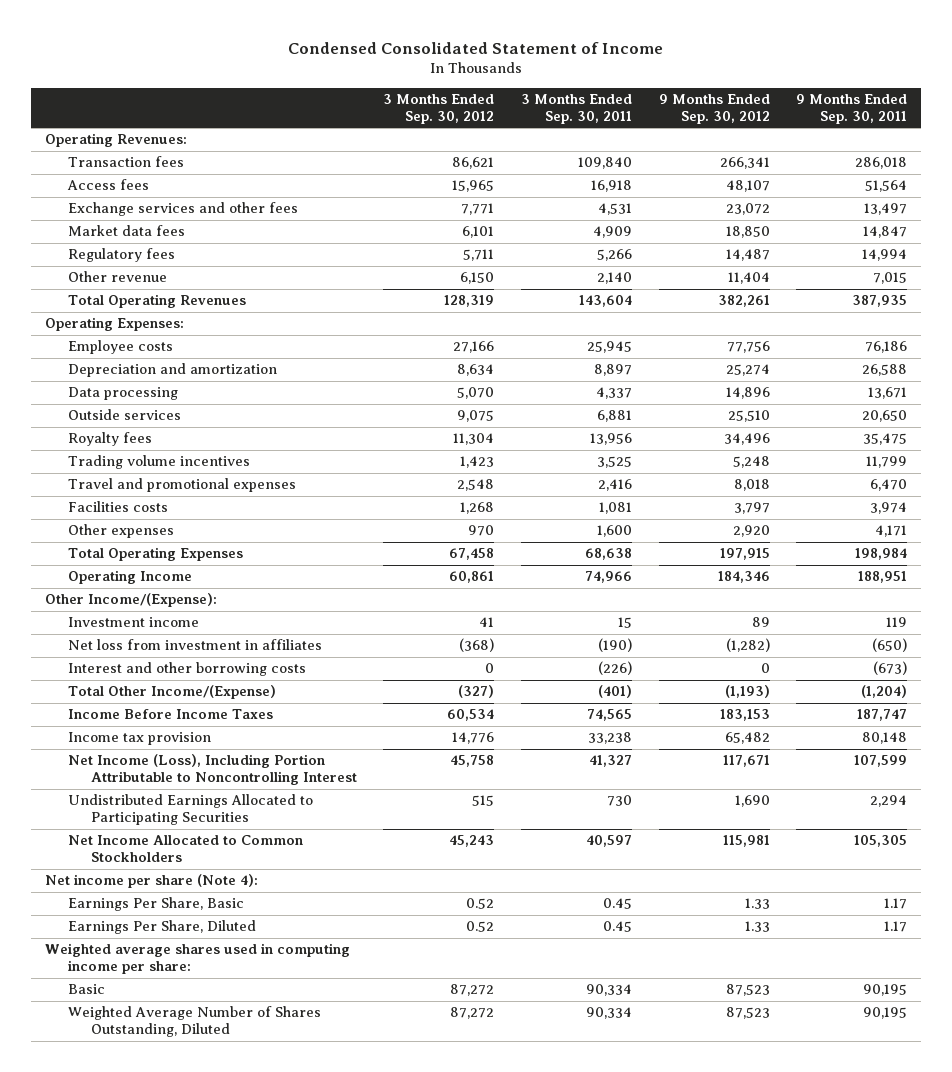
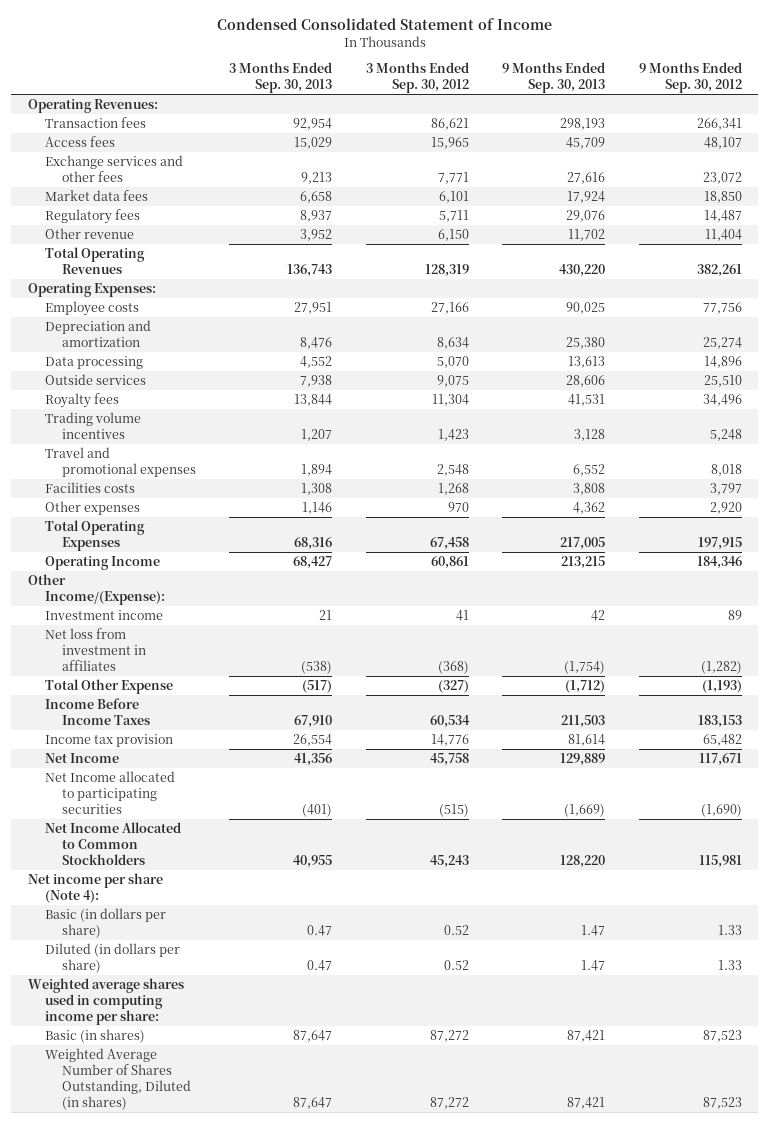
[521,94,633,125] 3 Months Ended Sep. 30, 2011 -> none
[796,94,908,125] 9 Months Ended Sep. 30, 2011 -> none
none -> [229,62,333,94] 3 Months Ended Sep. 30, 2013
none -> [502,62,606,94] 9 Months Ended Sep. 30, 2013
[67,662,306,677] Interest and other borrowing costs -> none
[67,685,276,700] Total Other Income/(Expense) -> [44,678,173,694] Total Other Expense
[67,754,357,786] Net Income (Loss), Including Portion Attributable to Noncontrolling Interest -> [44,752,119,763] Net Income
[67,794,313,826] Undistributed Earnings Allocated to Participating Securities -> [44,770,175,814] Net Income allocated to participating securities
[472,795,495,807] 515 -> [438,803,469,817] (515)
[734,795,770,808] 1,690 -> [700,803,742,817] (1,690)
[67,897,244,912] Earnings Per Share, Basic -> [44,907,166,938] Basic (in dollars per share)
[67,920,256,935] Earnings Per Share, Diluted -> [44,942,180,973] Diluted (in dollars per share)
[67,984,105,995] Basic -> [44,1028,145,1043] Basic (in shares)
[67,1006,321,1038] Weighted Average Number of Shares Outstanding, Diluted -> [44,1047,191,1110] Weighted Average Number of Shares Outstanding, Diluted (in shares)

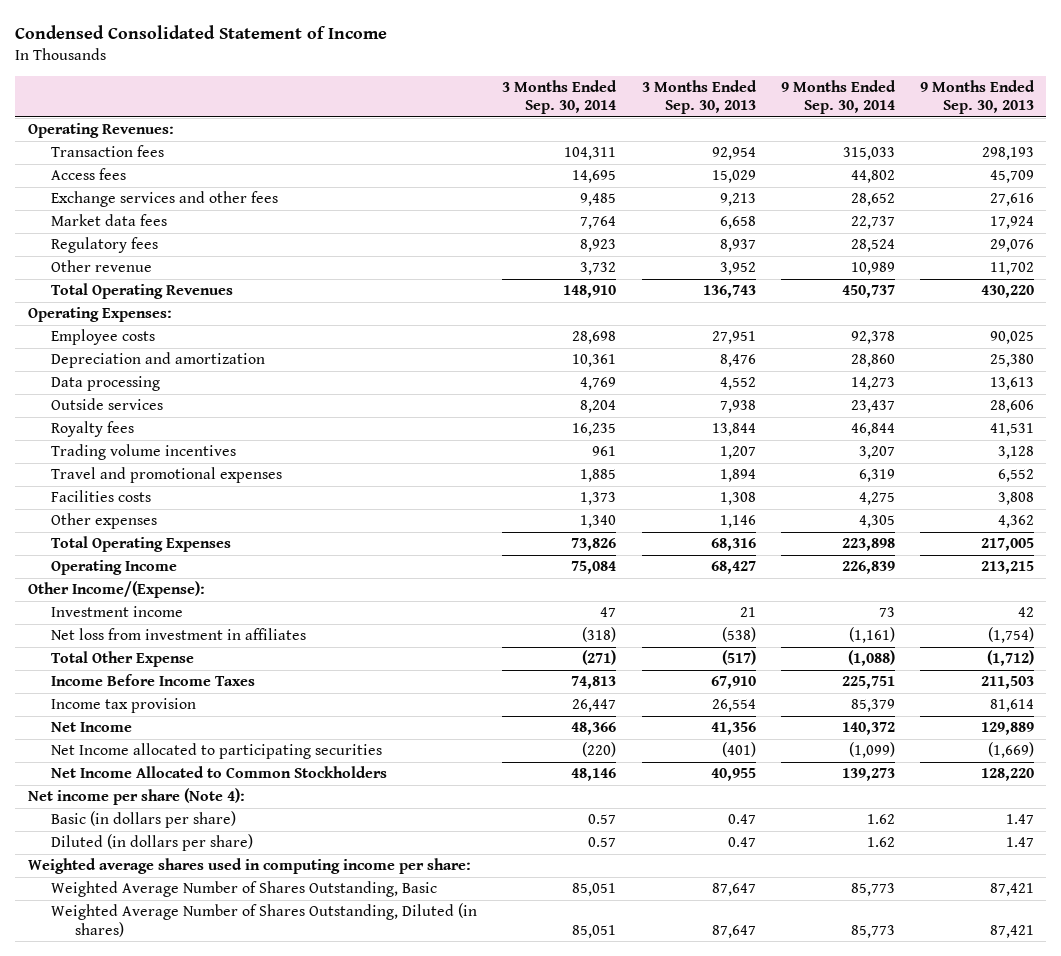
[365,62,469,94] 3 Months Ended Sep. 30, 2012 -> none
[638,62,742,94] 9 Months Ended Sep. 30, 2012 -> none
none -> [502,79,618,115] 3 Months Ended Sep. 30, 2014
none -> [780,79,896,115] 9 Months Ended Sep. 30, 2014
[44,1028,145,1043] Basic (in shares) -> [51,881,438,898] Weighted Average Number of Shares Outstanding, Basic

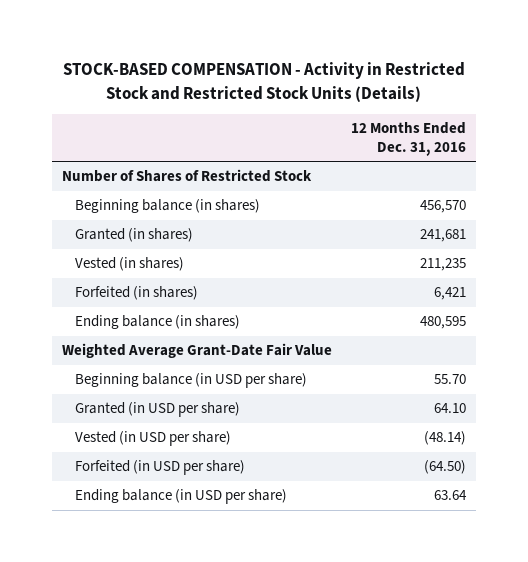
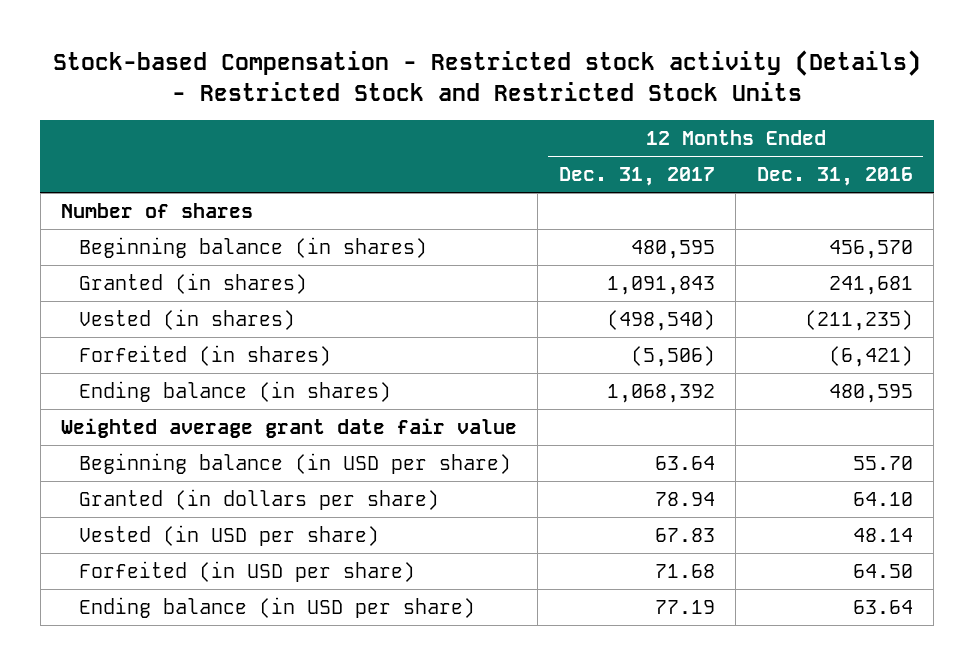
[62,62,465,102] STOCK-BASED COMPENSATION - Activity in Restricted Stock and Restricted Stock Units (Details) -> [52,50,921,101] Stock-based Compensation - Restricted stock activity (Details) - Restricted Stock and Restricted Stock Units
none -> [558,167,715,187] Dec. 31, 2017
[61,169,312,183] Number of Shares of Restricted Stock -> [61,202,254,218] Number of shares
[420,258,467,272] 211,235 -> [804,309,913,331] (211,235)
[434,287,467,301] 6,421 -> [828,345,913,367] (6,421)
[61,343,332,359] Weighted Average Grant-Date Fair Value -> [61,417,518,438] Weighted average grant date fair value
[74,402,240,418] Granted (in USD per share) -> [79,488,440,510] Granted (in dollars per share)
[424,431,467,446] (48.14) -> [852,527,913,542] 48.14
[424,460,467,475] (64.50) -> [852,563,913,578] 64.50

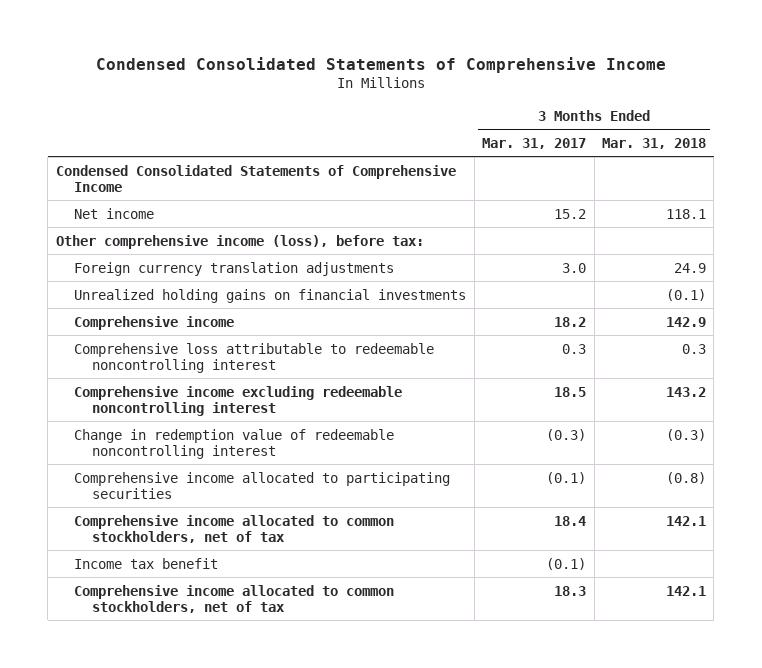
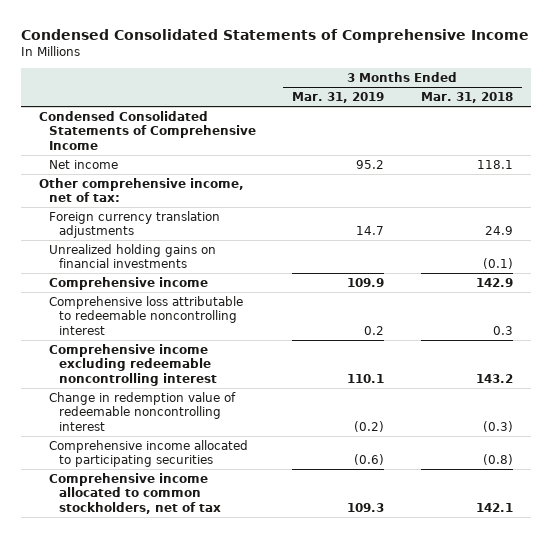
[482,137,587,149] Mar. 31, 2017 -> none
none -> [292,92,385,104] Mar. 31, 2019
[55,234,424,249] Other comprehensive income (loss), before tax: -> [39,177,245,203] Other comprehensive income, net of tax:
[74,557,219,569] Income tax benefit -> none
[74,584,395,613] Comprehensive income allocated to common stockholders, net of tax -> none

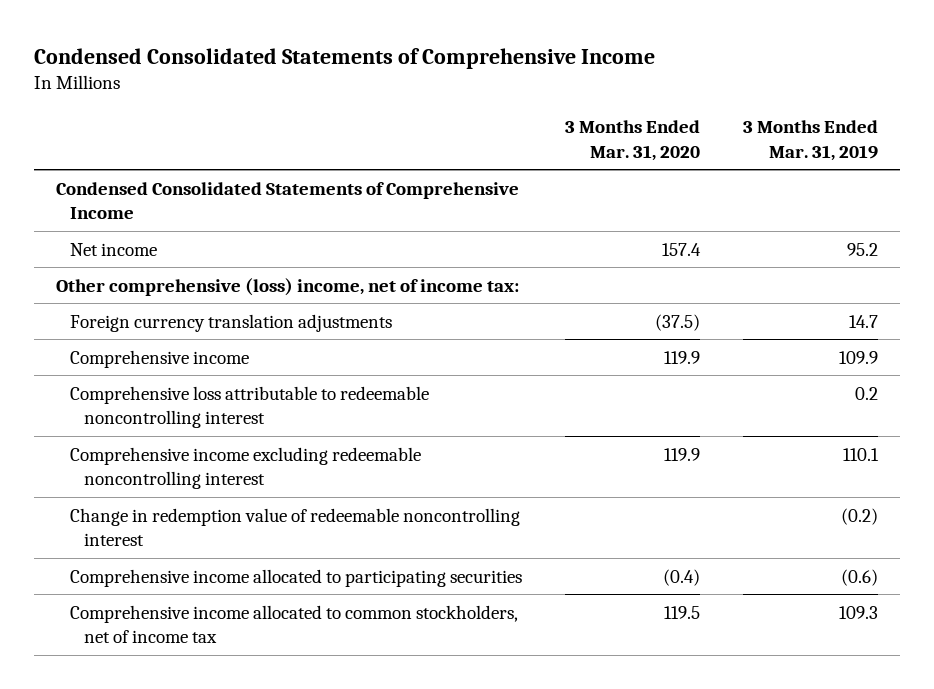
[420,92,513,104] Mar. 31, 2018 -> none
none -> [565,120,701,161] 3 Months Ended Mar. 31, 2020
[39,177,245,203] Other comprehensive income, net of tax: -> [55,277,519,296] Other comprehensive (loss) income, net of income tax:
[49,243,217,269] Unrealized holding gains on financial investments -> none
[49,472,221,515] Comprehensive income allocated to common stockholders, net of tax -> [69,604,518,644] Comprehensive income allocated to common stockholders, net of income tax

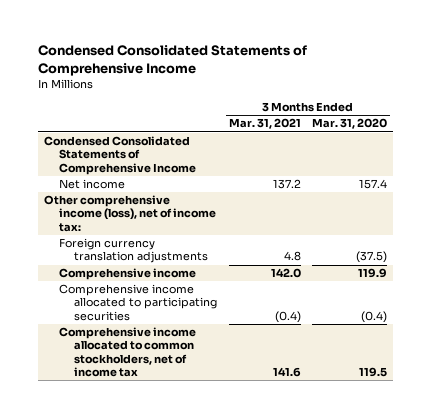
[743,120,879,161] 3 Months Ended Mar. 31, 2019 -> none
none -> [228,118,301,130] Mar. 31, 2021
[55,277,519,296] Other comprehensive (loss) income, net of income tax: -> [43,195,217,232] Other comprehensive income (loss), net of income tax:
[69,385,429,429] Comprehensive loss attributable to redeemable noncontrolling interest -> none
[69,446,421,490] Comprehensive income excluding redeemable noncontrolling interest -> none
[69,507,520,547] Change in redemption value of redeemable noncontrolling interest -> none

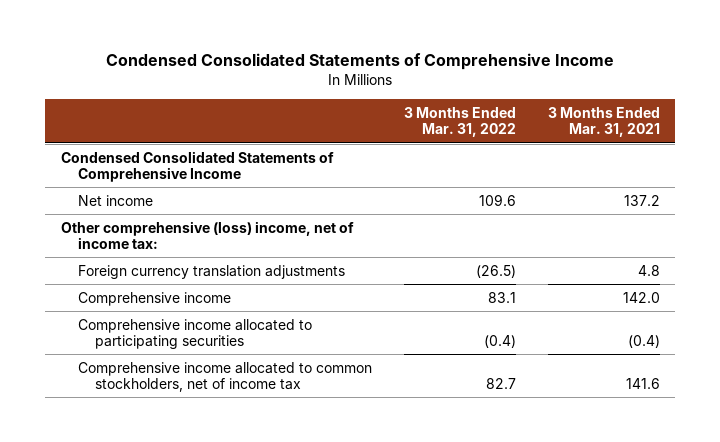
[311,118,387,130] Mar. 31, 2020 -> none
none -> [403,106,516,138] 3 Months Ended Mar. 31, 2022
[43,195,217,232] Other comprehensive income (loss), net of income tax: -> [60,220,354,250] Other comprehensive (loss) income, net of income tax:

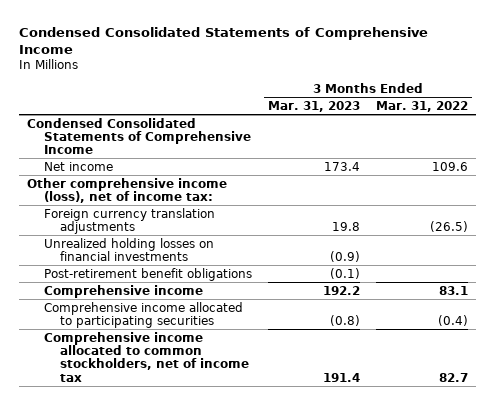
[547,106,660,138] 3 Months Ended Mar. 31, 2021 -> none
none -> [267,101,360,113] Mar. 31, 2023
[60,220,354,250] Other comprehensive (loss) income, net of income tax: -> [27,177,228,203] Other comprehensive income (loss), net of income tax:
none -> [43,237,214,261] Unrealized holding losses on financial investments
none -> [43,267,252,281] Post-retirement benefit obligations

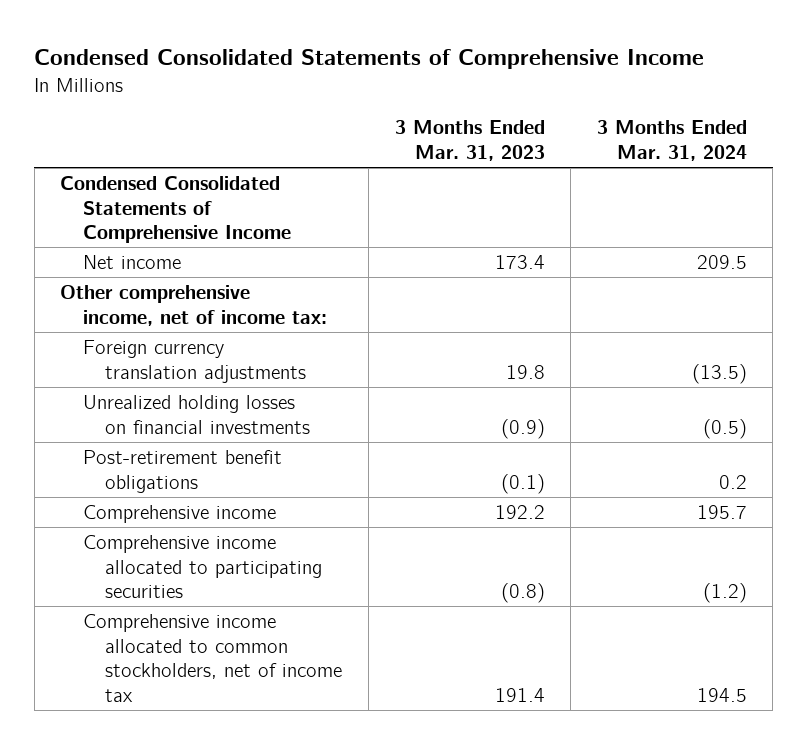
[376,101,469,113] Mar. 31, 2022 -> none
none -> [596,120,747,162] 3 Months Ended Mar. 31, 2024
[27,177,228,203] Other comprehensive income (loss), net of income tax: -> [60,285,327,326] Other comprehensive income, net of income tax:

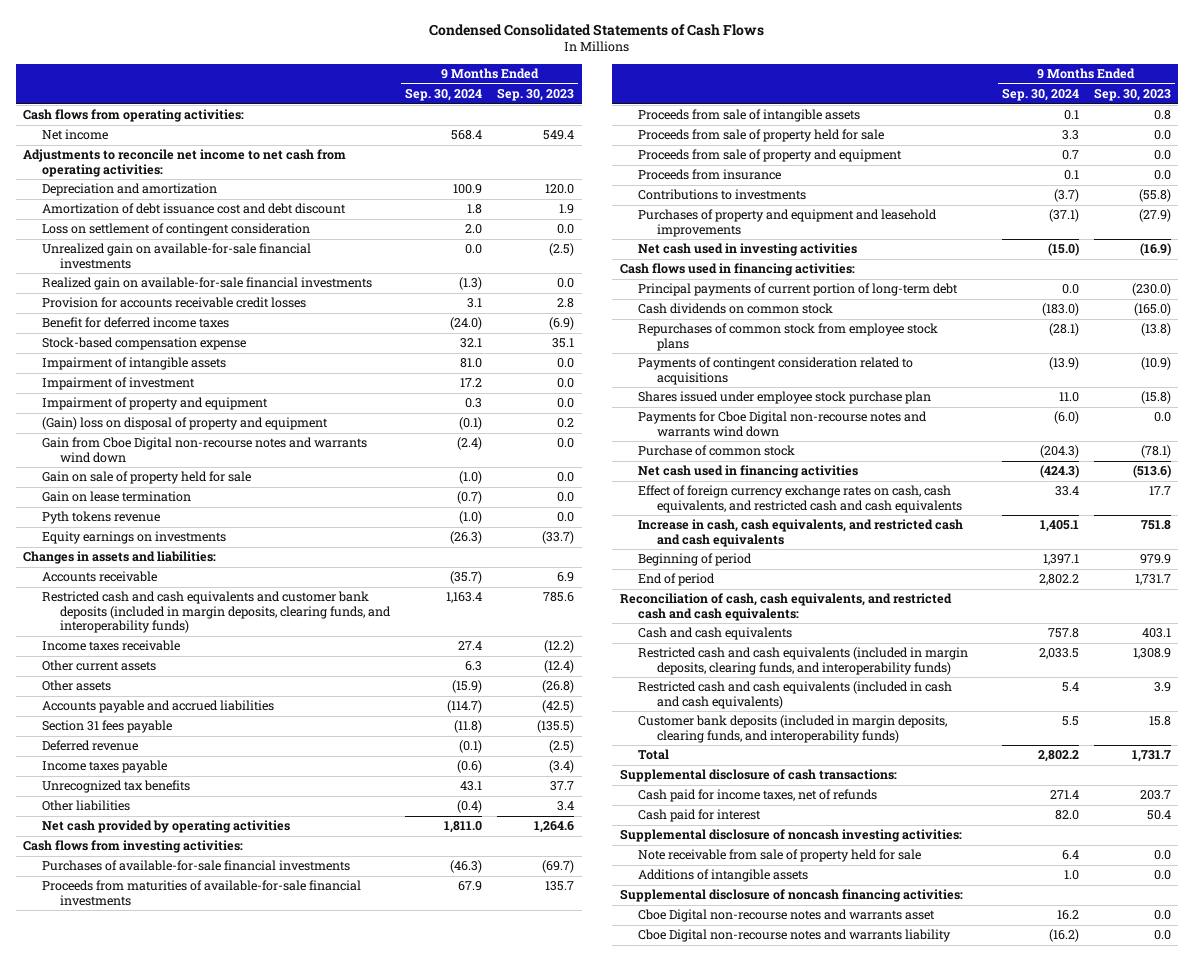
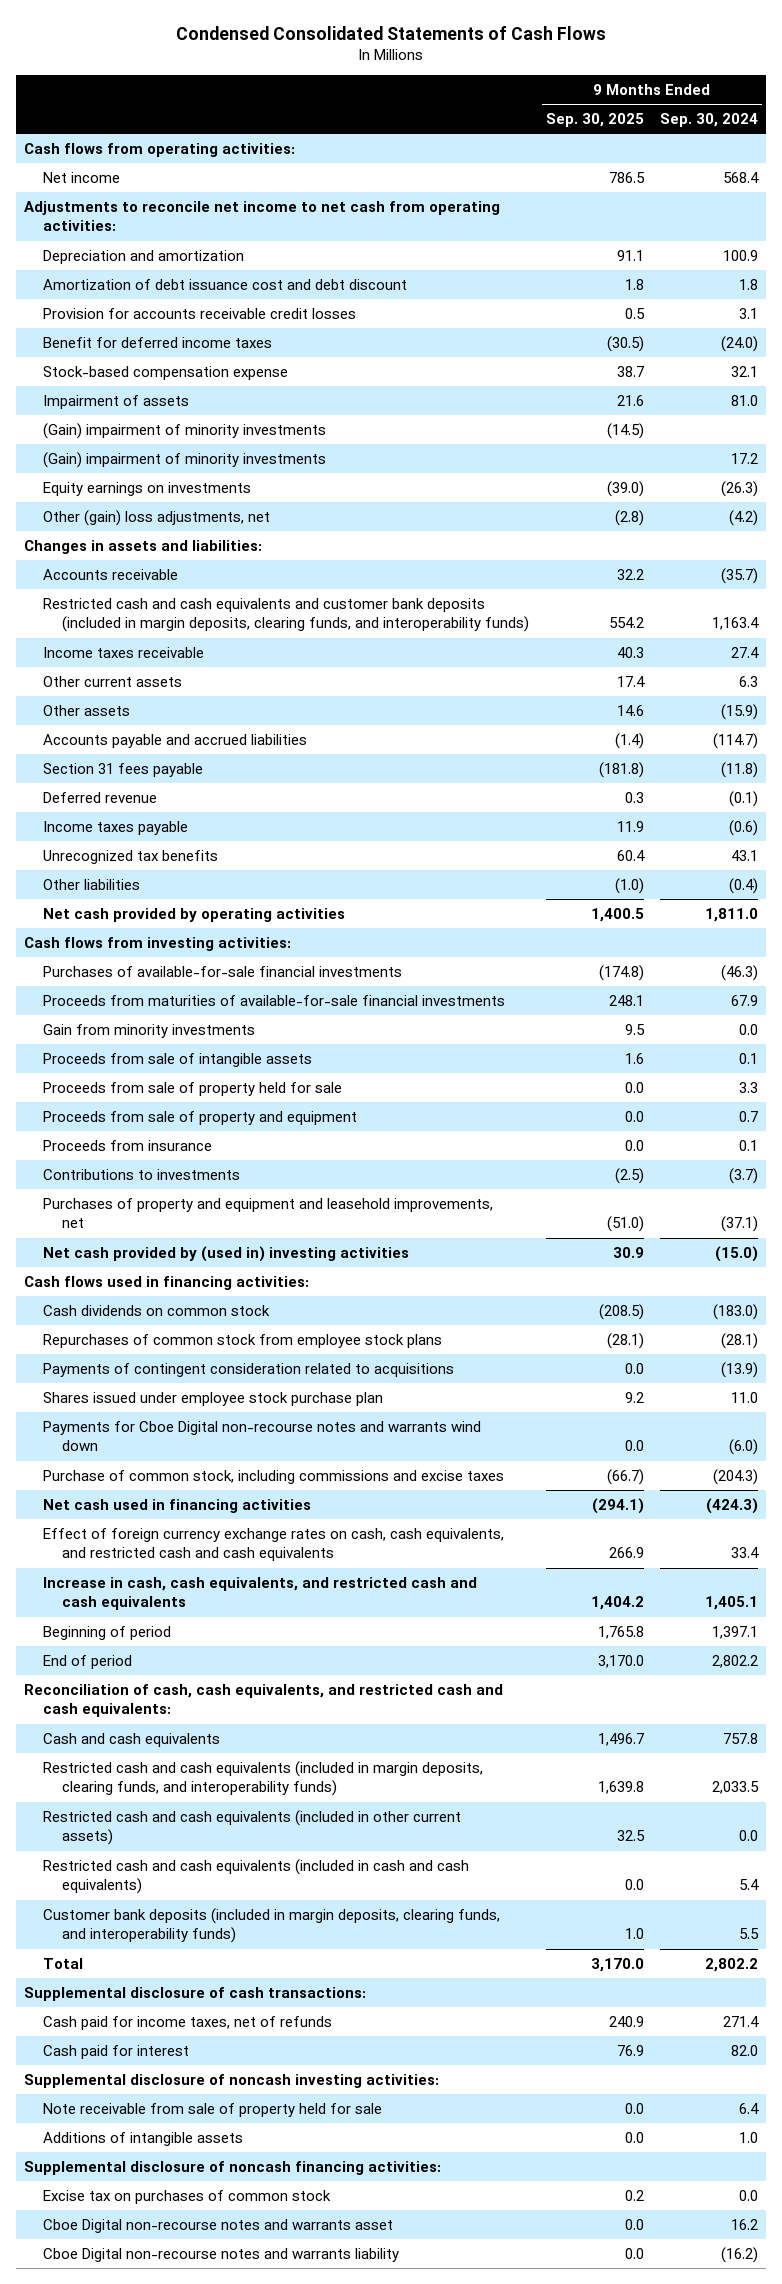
[497,88,575,102] Sep. 30, 2023 -> none
none -> [545,113,644,128] Sep. 30, 2025
[41,223,310,237] Loss on settlement of contingent consideration -> none
[41,243,311,269] Unrealized gain on available-for-sale financial investments -> none
[41,277,372,291] Realized gain on available-for-sale financial investments -> none
[41,397,268,411] Impairment of property and equipment -> none
[41,417,328,431] (Gain) loss on disposal of property and equipment -> none
[41,437,367,463] Gain from Cboe Digital non-recourse notes and warrants wind down -> none
[41,471,251,485] Gain on sale of property held for sale -> none
[41,491,191,503] Gain on lease termination -> none
[41,511,160,525] Pyth tokens revenue -> none
[41,357,226,371] Impairment of intangible assets -> [43,394,190,409] Impairment of assets
none -> [43,422,327,439] (Gain) impairment of minority investments
[41,377,195,391] Impairment of investment -> [43,451,327,468] (Gain) impairment of minority investments
none -> [43,509,271,526] Other (gain) loss adjustments, net
none -> [43,1023,256,1038] Gain from minority investments
[638,209,938,237] Purchases of property and equipment and leasehold improvements -> [43,1197,494,1229] Purchases of property and equipment and leasehold improvements, net
[638,243,858,257] Net cash used in investing activities -> [43,1245,410,1262] Net cash provided by (used in) investing activities
[638,283,959,297] Principal payments of current portion of long-term debt -> none
[638,445,796,457] Purchase of common stock -> [43,1469,505,1484] Purchase of common stock, including commissions and excise taxes
none -> [43,1809,462,1846] Restricted cash and cash equivalents (included in other current assets)
none -> [43,2189,332,2204] Excise tax on purchases of common stock

